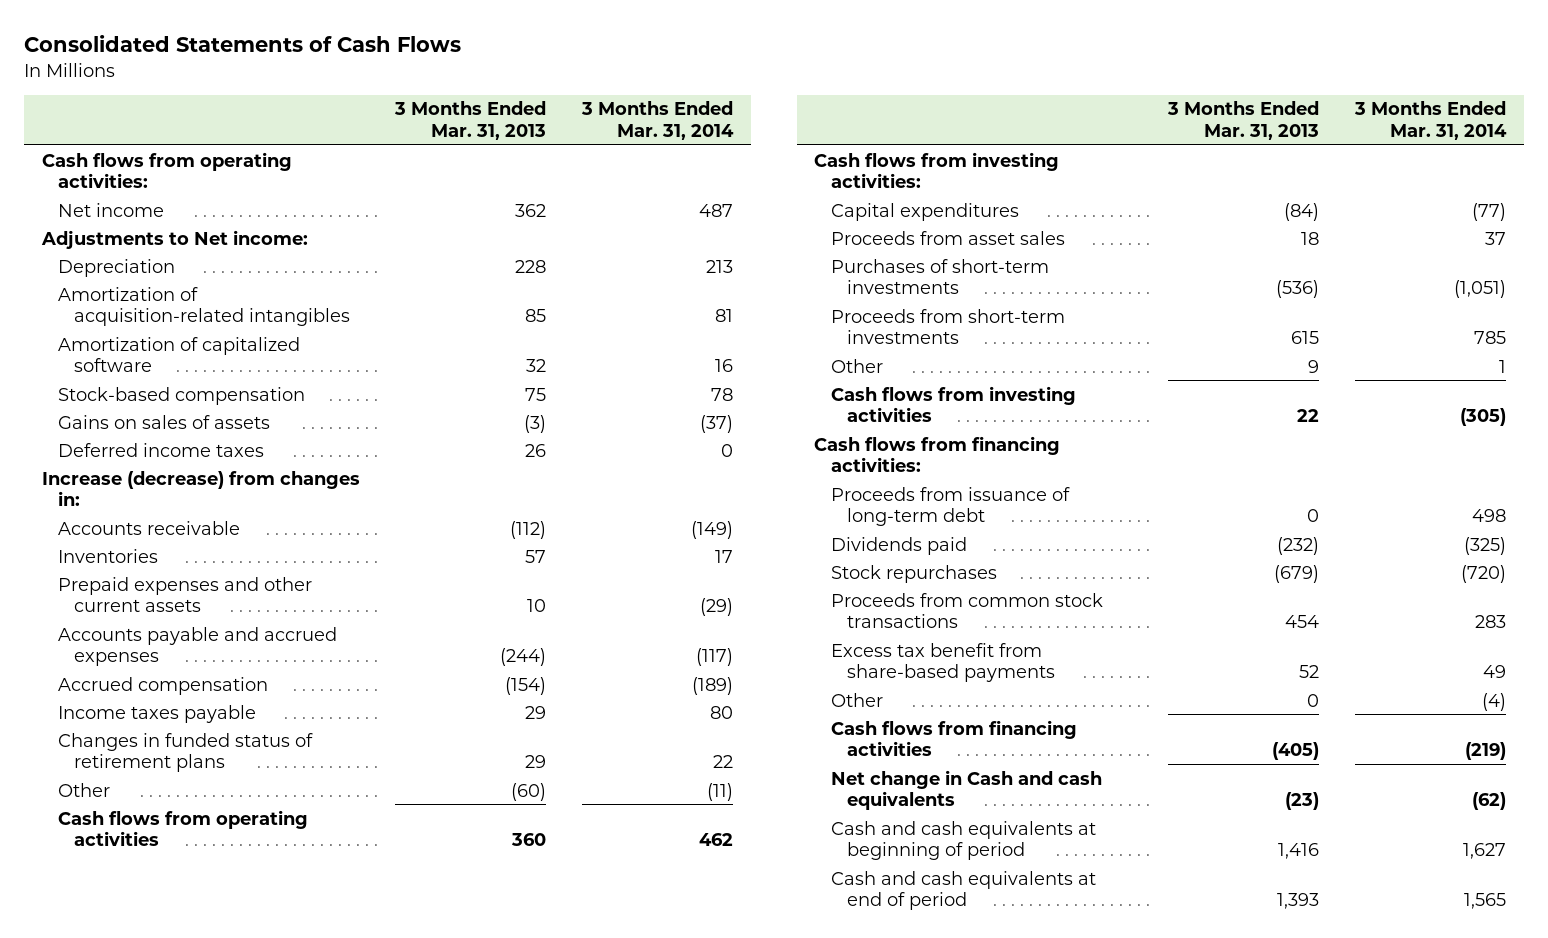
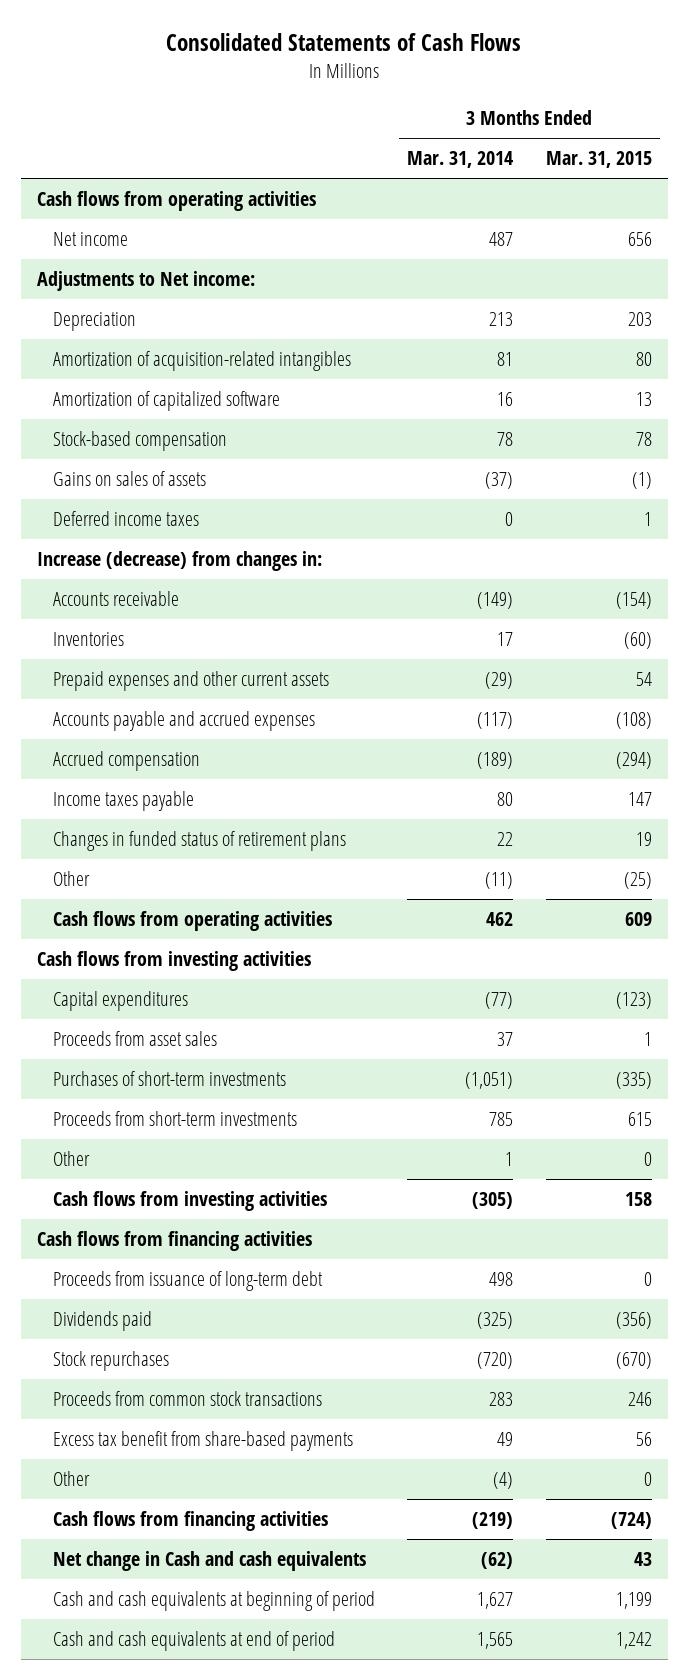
[394,101,547,140] 3 Months Ended Mar. 31, 2013 -> none
none -> [545,151,652,169] Mar. 31, 2015
[41,151,292,188] Cash flows from operating activities: -> [36,191,316,212] Cash flows from operating activities
[814,151,1060,188] Cash flows from investing activities: -> [36,951,311,972] Cash flows from investing activities
[814,435,1061,472] Cash flows from financing activities: -> [36,1231,312,1252] Cash flows from financing activities

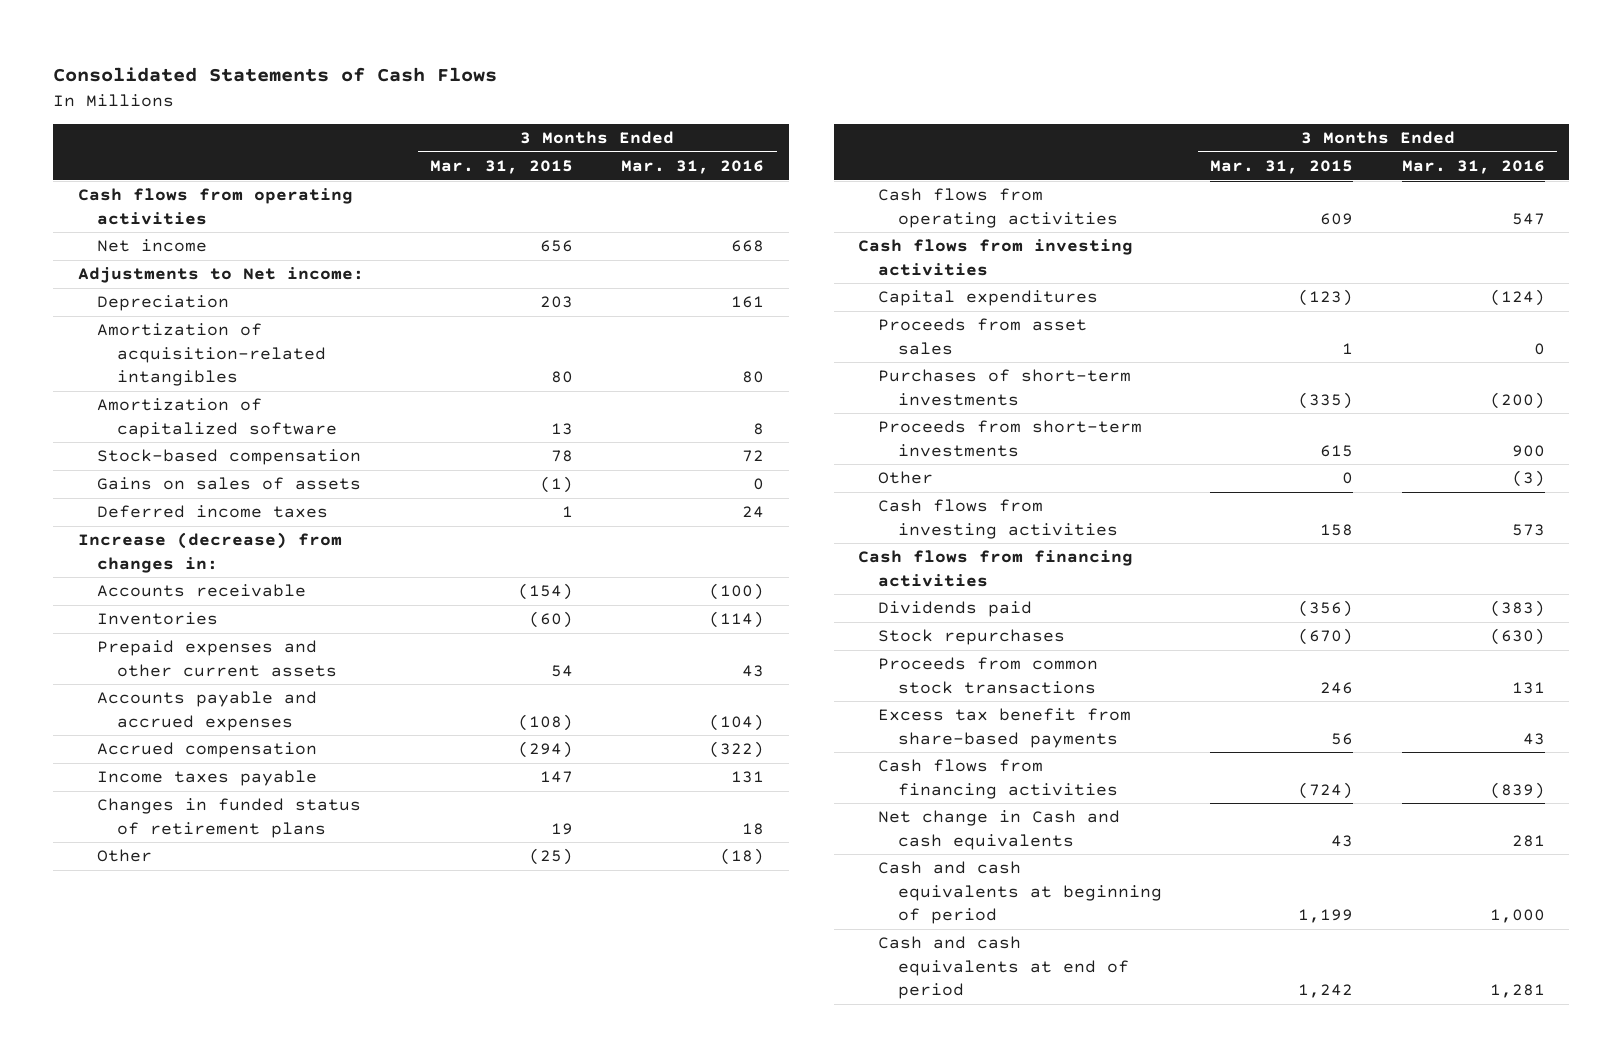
[407,151,514,169] Mar. 31, 2014 -> none
none -> [621,160,765,175] Mar. 31, 2016
[53,1271,324,1292] Proceeds from issuance of long-term debt -> none
[53,1471,91,1487] Other -> none

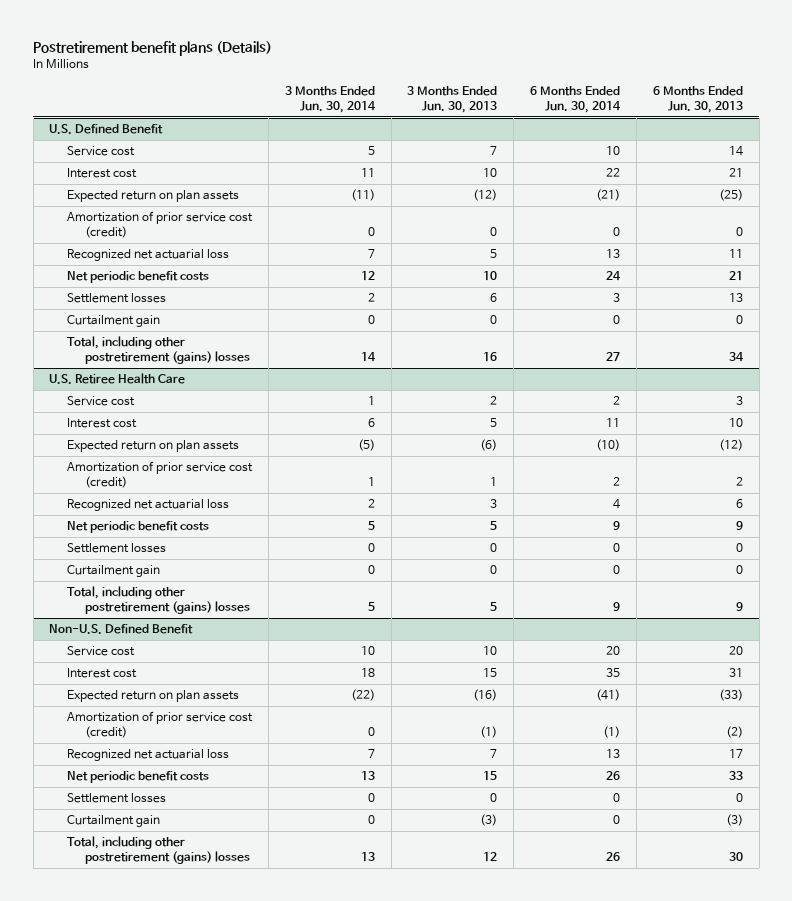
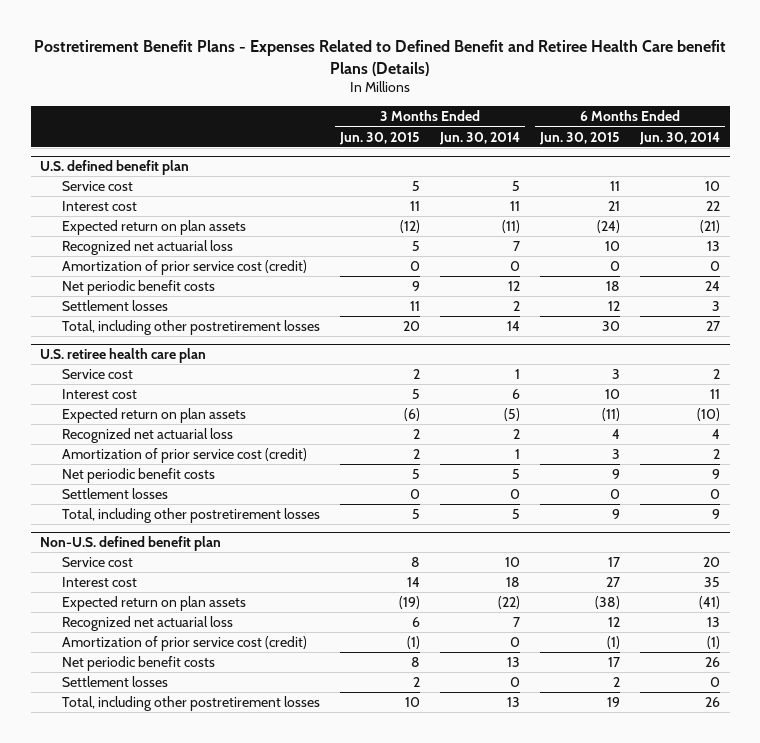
[33,40,273,56] Postretirement benefit plans (Details) -> [34,40,727,76] Postretirement Benefit Plans - Expenses Related to Defined Benefit and Retiree Health Care benefit Plans (Details)
[407,86,498,114] 3 Months Ended Jun. 30, 2013 -> none
[652,86,743,114] 6 Months Ended Jun. 30, 2013 -> none
none -> [339,131,421,145] Jun. 30, 2015
none -> [539,131,621,145] Jun. 30, 2015
[49,124,164,135] U.S. Defined Benefit -> [40,160,190,176] U.S. defined benefit plan
[67,211,254,239] Amortization of prior service cost (credit) -> none
none -> [62,259,308,275] Amortization of prior service cost (credit)
[67,315,161,328] Curtailment gain -> none
[67,336,250,365] Total, including other postretirement (gains) losses -> [62,319,321,335] Total, including other postretirement losses
[49,373,186,385] U.S. Retiree Health Care -> [40,348,207,364] U.S. retiree health care plan
[67,461,254,489] Amortization of prior service cost (credit) -> none
none -> [62,447,308,463] Amortization of prior service cost (credit)
[67,565,161,578] Curtailment gain -> none
[67,586,250,615] Total, including other postretirement (gains) losses -> [62,507,321,523] Total, including other postretirement losses
[49,624,194,635] Non-U.S. Defined Benefit -> [40,536,222,552] Non-U.S. defined benefit plan
[67,711,254,739] Amortization of prior service cost (credit) -> none
none -> [62,635,308,651] Amortization of prior service cost (credit)
[67,815,161,828] Curtailment gain -> none
[67,836,250,865] Total, including other postretirement (gains) losses -> [62,695,321,711] Total, including other postretirement losses

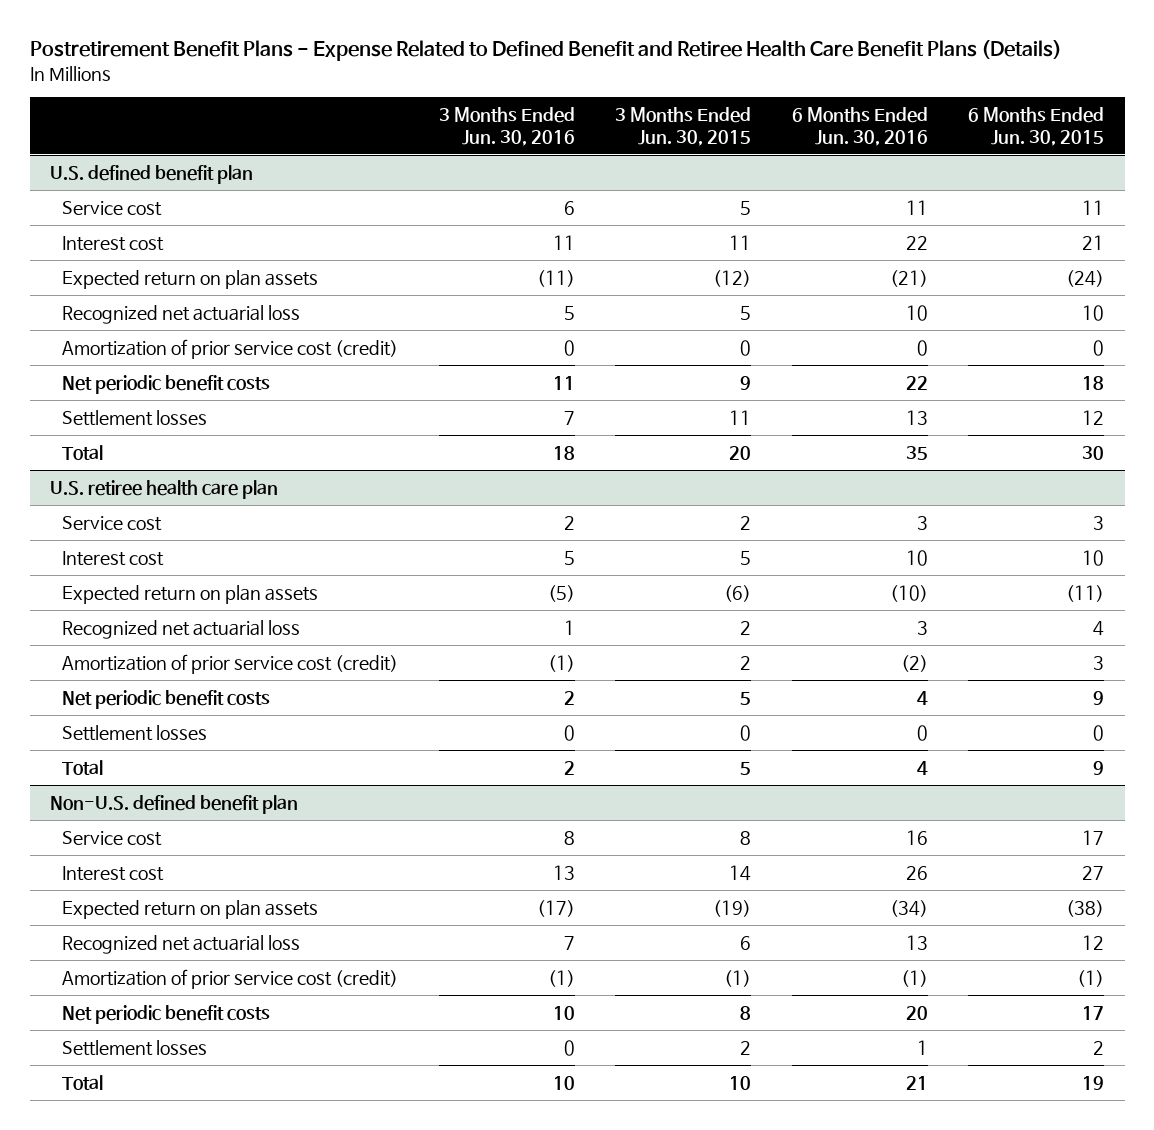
[34,40,727,76] Postretirement Benefit Plans - Expenses Related to Defined Benefit and Retiree Health Care benefit Plans (Details) -> [29,40,1062,62] Postretirement Benefit Plans - Expense Related to Defined Benefit and Retiree Health Care Benefit Plans (Details)
[439,131,521,145] Jun. 30, 2014 -> none
[638,131,720,145] Jun. 30, 2014 -> none
none -> [438,106,575,146] 3 Months Ended Jun. 30, 2016
none -> [791,106,928,146] 6 Months Ended Jun. 30, 2016
[62,319,321,335] Total, including other postretirement losses -> [62,444,104,460] Total
[62,507,321,523] Total, including other postretirement losses -> [62,759,104,775] Total
[62,695,321,711] Total, including other postretirement losses -> [62,1074,104,1090] Total

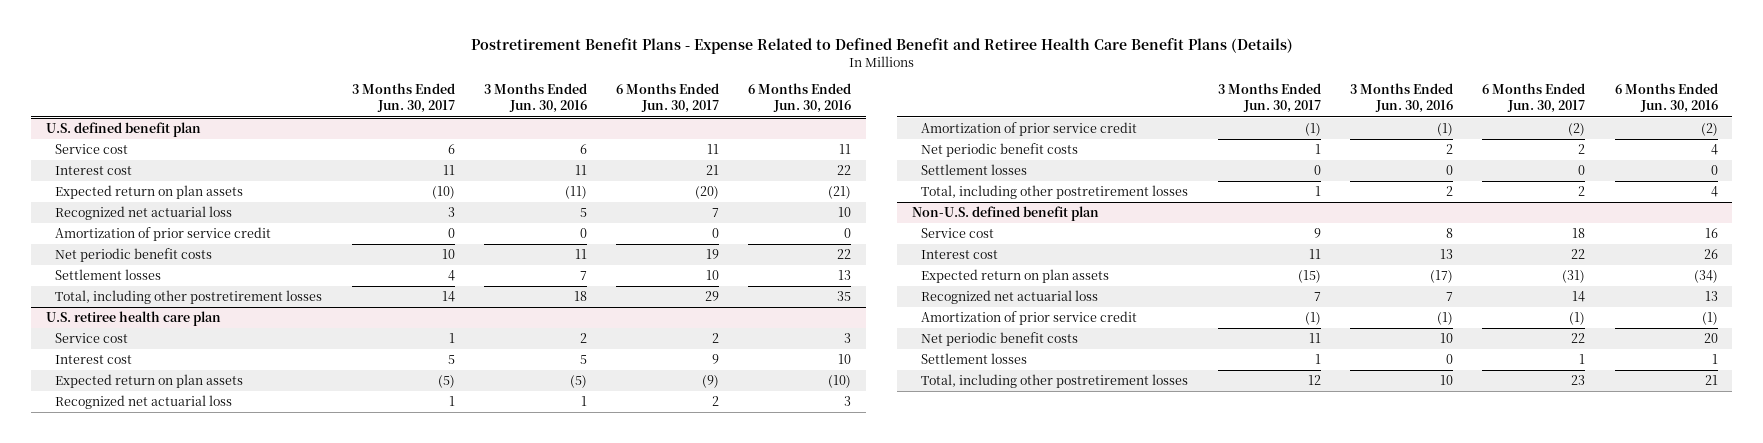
[615,106,752,146] 3 Months Ended Jun. 30, 2015 -> none
[968,106,1105,146] 6 Months Ended Jun. 30, 2015 -> none
none -> [351,83,455,114] 3 Months Ended Jun. 30, 2017
none -> [616,83,720,114] 6 Months Ended Jun. 30, 2017
[62,338,399,359] Amortization of prior service cost (credit) -> [55,227,272,242] Amortization of prior service credit
[62,444,104,460] Total -> [55,290,323,305] Total, including other postretirement losses
[62,653,399,674] Amortization of prior service cost (credit) -> [921,122,1138,137] Amortization of prior service credit
[62,759,104,775] Total -> [921,185,1189,200] Total, including other postretirement losses
[62,968,399,989] Amortization of prior service cost (credit) -> [921,311,1138,326] Amortization of prior service credit
[62,1074,104,1090] Total -> [921,374,1189,389] Total, including other postretirement losses

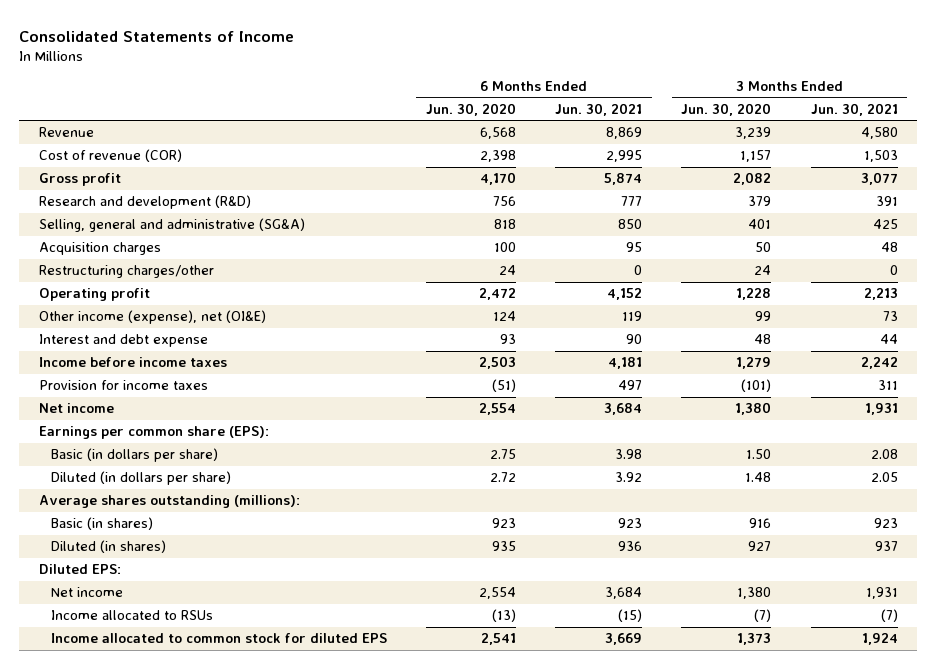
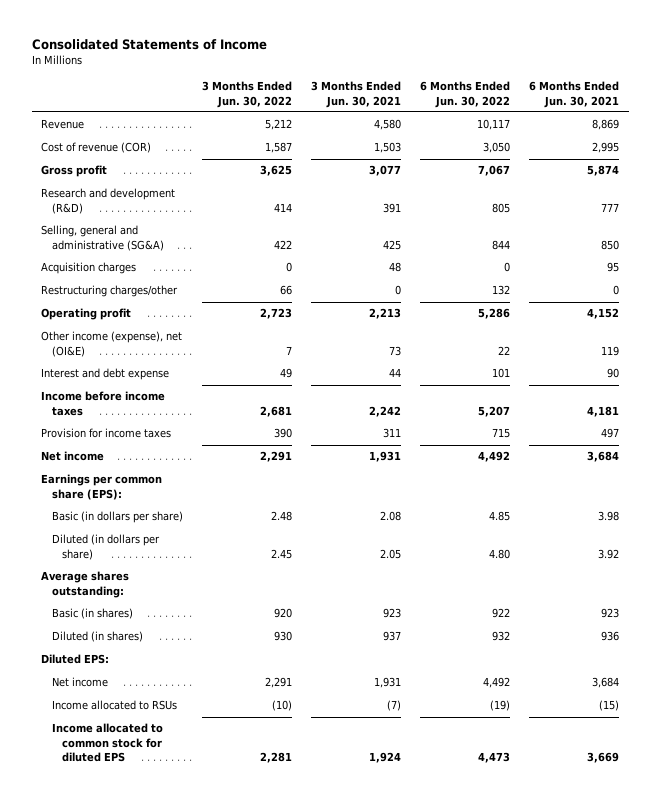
[426,102,517,116] Jun. 30, 2020 -> none
[681,102,772,116] Jun. 30, 2020 -> none
none -> [201,81,292,108] 3 Months Ended Jun. 30, 2022
none -> [420,81,511,108] 6 Months Ended Jun. 30, 2022
[38,495,300,509] Average shares outstanding (millions): -> [41,571,130,598] Average shares outstanding:

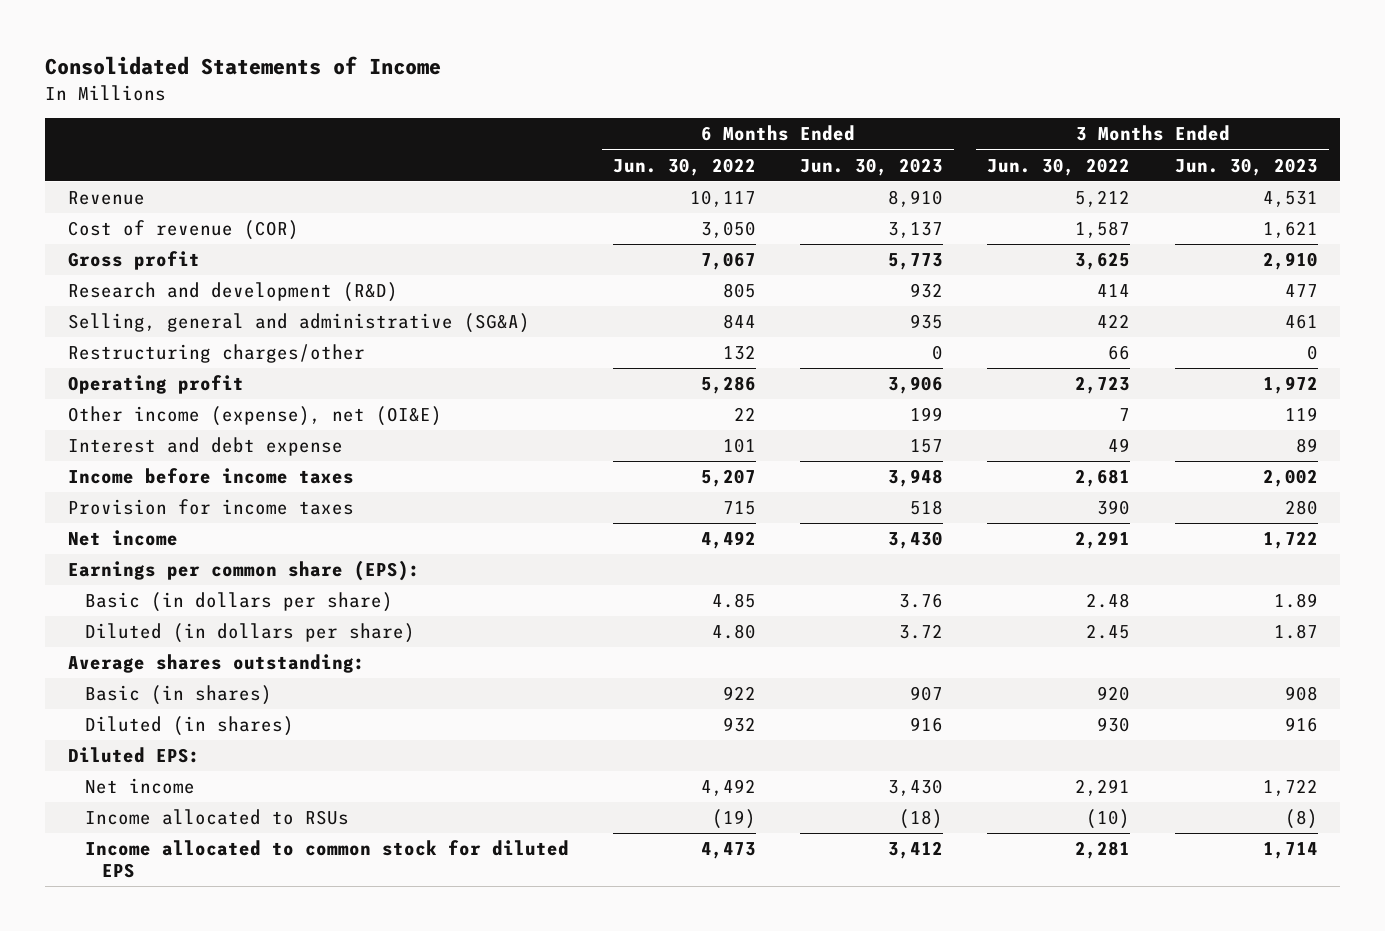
[311,81,402,108] 3 Months Ended Jun. 30, 2021 -> none
[529,81,620,108] 6 Months Ended Jun. 30, 2021 -> none
none -> [800,157,944,176] Jun. 30, 2023
none -> [1174,157,1318,176] Jun. 30, 2023
[41,262,137,275] Acquisition charges -> none

